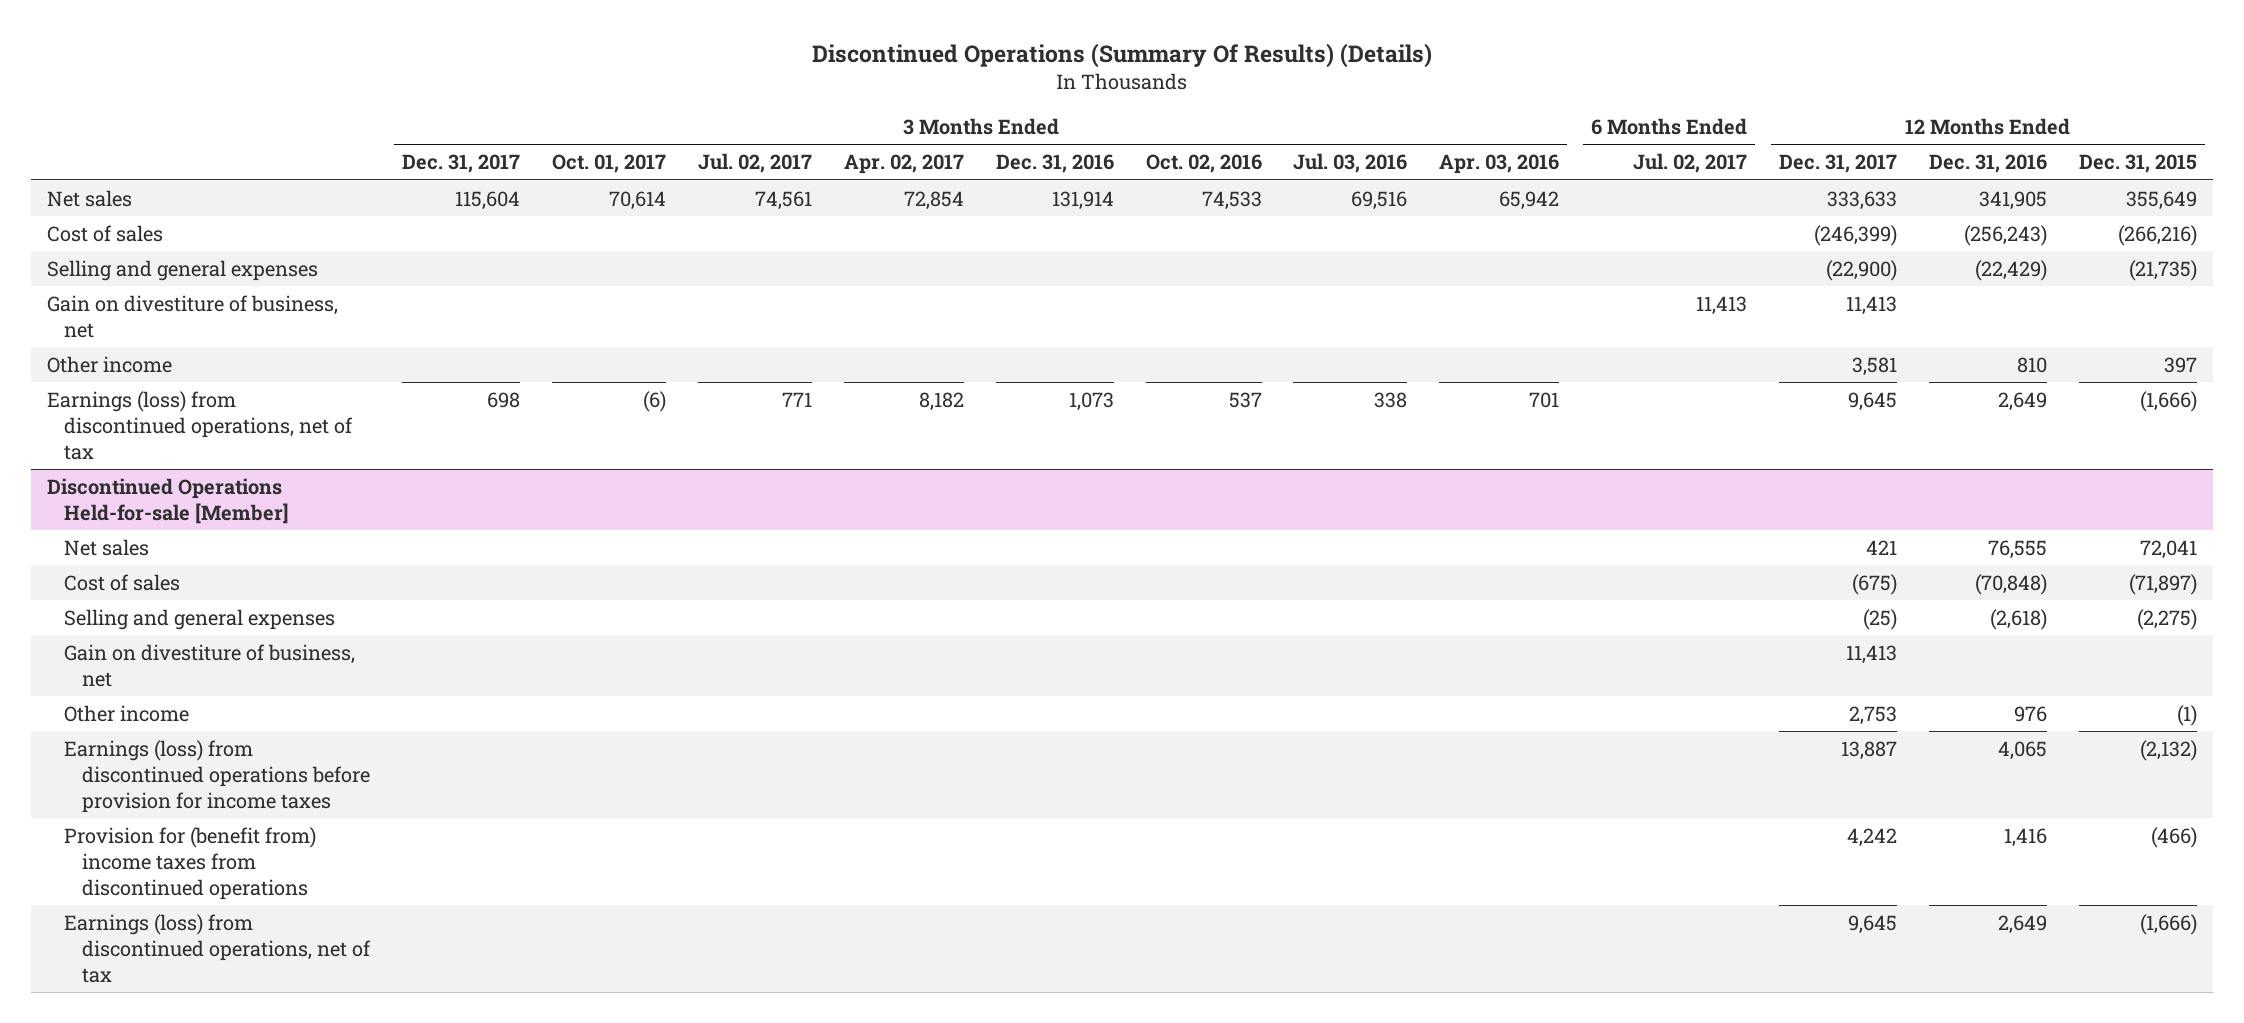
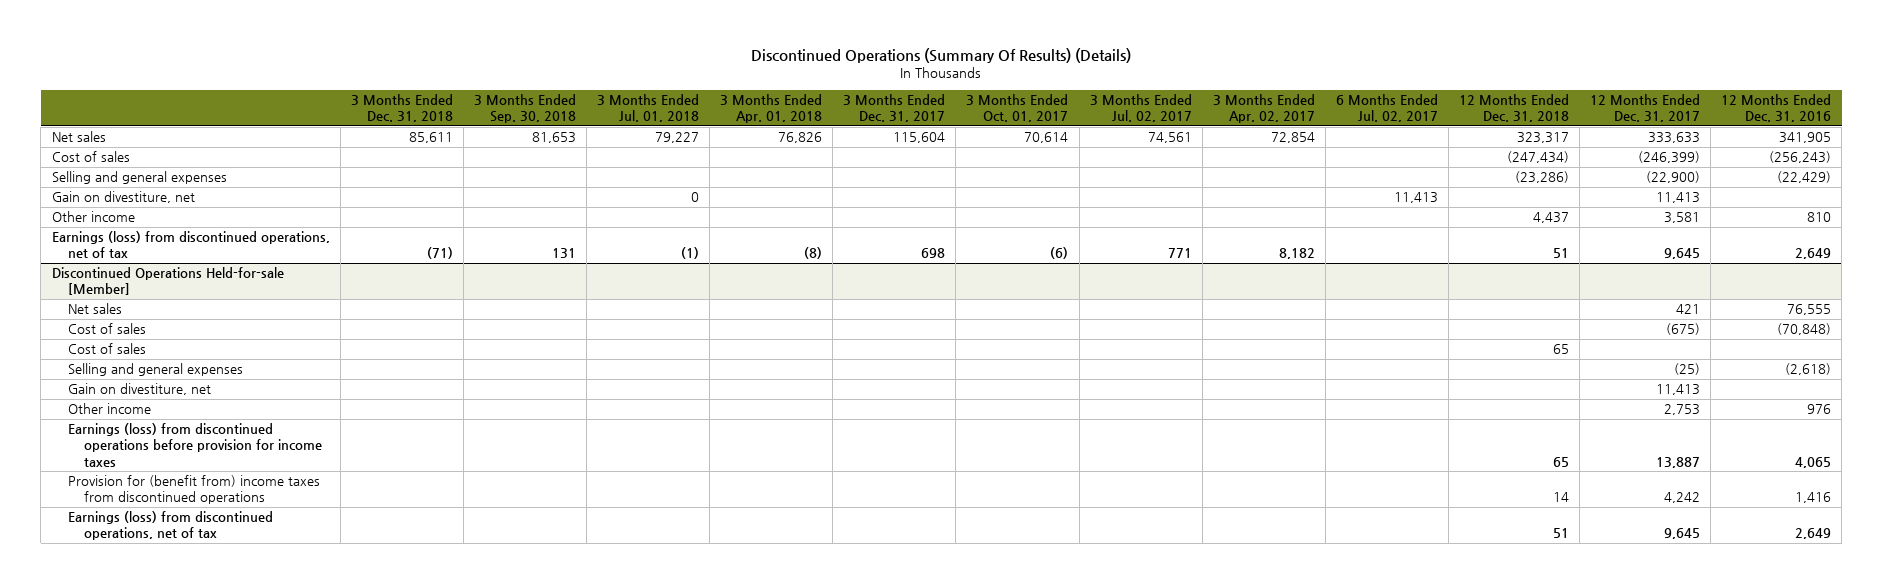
[995,154,1114,174] Dec. 31, 2016 -> none
[1145,154,1262,174] Oct. 02, 2016 -> none
[1293,153,1408,174] Jul. 03, 2016 -> none
[1439,154,1560,175] Apr. 03, 2016 -> none
[2079,154,2198,174] Dec. 31, 2015 -> none
none -> [350,94,453,123] 3 Months Ended Dec. 31, 2018
none -> [473,94,576,124] 3 Months Ended Sep. 30, 2018
none -> [596,94,699,123] 3 Months Ended Jul. 01, 2018
none -> [720,94,823,124] 3 Months Ended Apr. 01, 2018
none -> [1459,94,1570,123] 12 Months Ended Dec. 31, 2018
[46,294,338,338] Gain on divestiture of business, net -> [51,191,195,204] Gain on divestiture, net
none -> [68,343,147,355] Cost of sales
[64,643,356,687] Gain on divestiture of business, net -> [68,383,212,396] Gain on divestiture, net

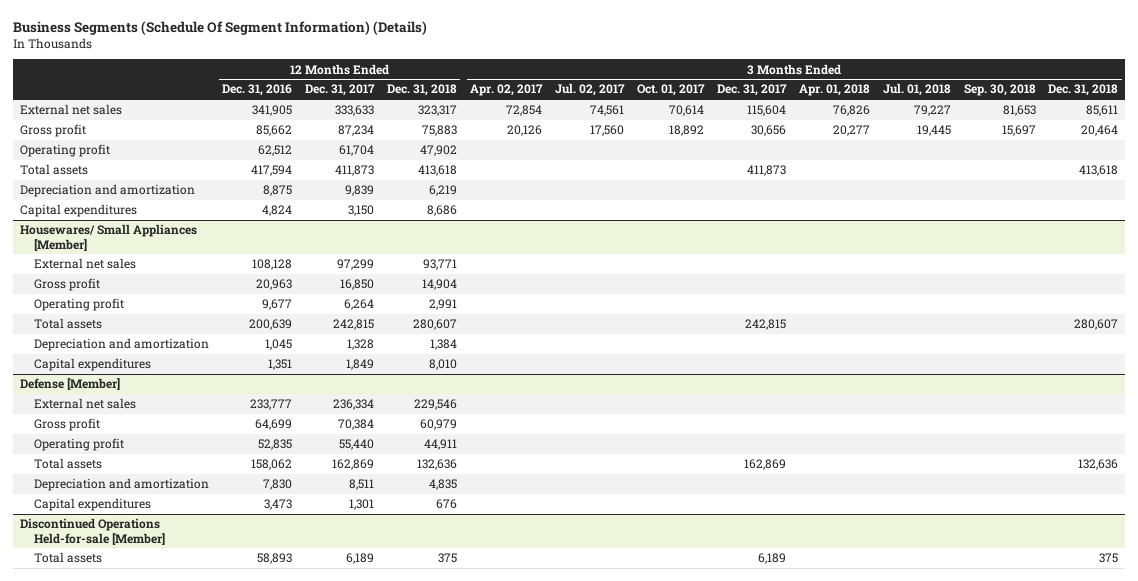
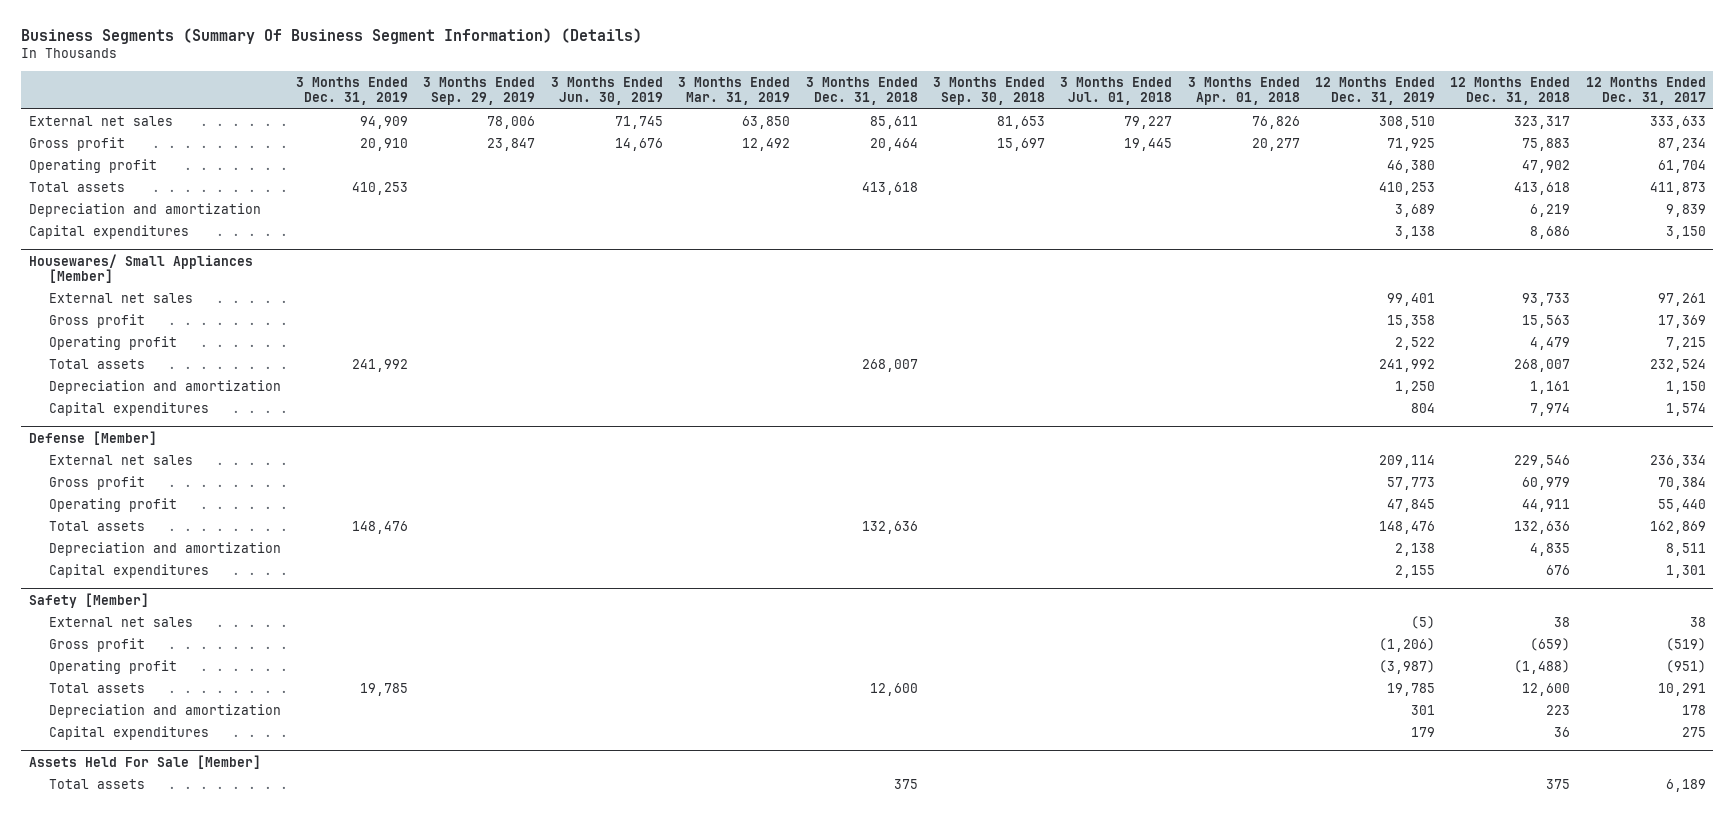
[13,20,428,35] Business Segments (Schedule Of Segment Information) (Details) -> [20,27,642,44] Business Segments (Summary Of Business Segment Information) (Details)
[222,84,293,97] Dec. 31, 2016 -> none
[470,84,544,97] Apr. 02, 2017 -> none
[555,83,626,97] Jul. 02, 2017 -> none
[636,84,705,97] Oct. 01, 2017 -> none
[716,84,787,97] Dec. 31, 2017 -> none
none -> [296,76,409,106] 3 Months Ended Dec. 31, 2019
none -> [423,76,536,106] 3 Months Ended Sep. 29, 2019
none -> [550,76,663,106] 3 Months Ended Jun. 30, 2019
none -> [678,76,791,106] 3 Months Ended Mar. 31, 2019
none -> [1314,76,1435,106] 12 Months Ended Dec. 31, 2019
[337,259,375,271] 97,299 -> [1657,292,1706,306] 97,261
[423,259,458,271] 93,771 -> [1522,292,1571,306] 93,733
[340,279,375,291] 16,850 -> [1657,314,1706,328] 17,369
[422,279,458,291] 14,904 -> [1522,314,1571,328] 15,563
[344,299,375,311] 6,264 -> [1665,336,1706,350] 7,215
[429,299,458,311] 2,991 -> [1530,336,1571,350] 4,479
[333,319,375,331] 242,815 -> [1649,358,1706,372] 232,524
[413,319,458,331] 280,607 -> [1514,358,1571,372] 268,007
[1074,319,1119,331] 280,607 -> [861,358,918,372] 268,007
[347,339,375,351] 1,328 -> [1665,380,1706,394] 1,150
[430,339,458,351] 1,384 -> [1530,380,1571,394] 1,161
[346,359,375,371] 1,849 -> [1665,402,1706,416] 1,574
[429,359,458,371] 8,010 -> [1530,402,1571,416] 7,974
none -> [28,592,149,608] Safety [Member]
none -> [48,616,193,627] External net sales
none -> [48,637,145,652] Gross profit
none -> [48,659,177,674] Operating profit
none -> [48,682,145,693] Total assets
none -> [48,703,281,718] Depreciation and amortization
none -> [48,725,209,740] Capital expenditures
[19,518,166,545] Discontinued Operations Held-for-sale [Member] -> [28,754,261,769] Assets Held For Sale [Member]

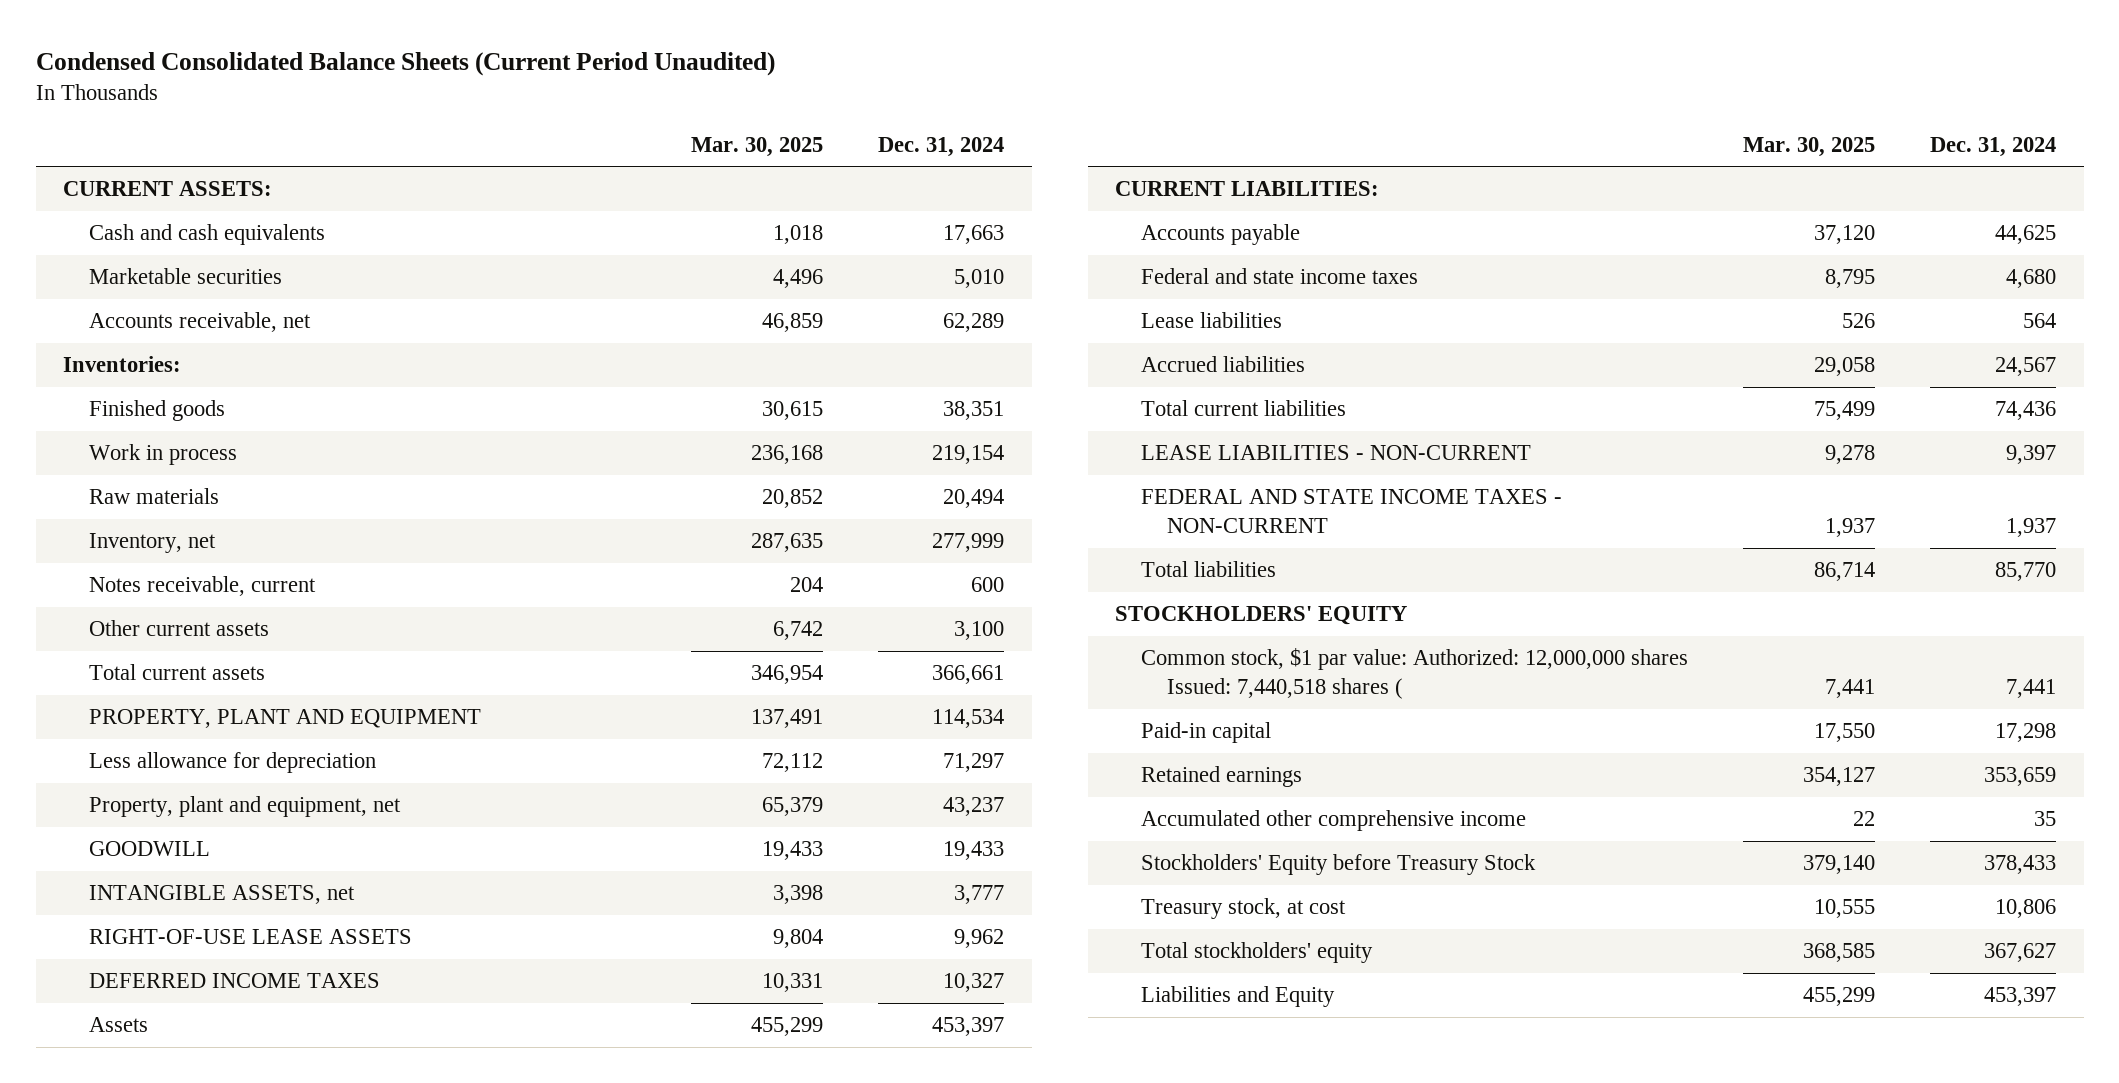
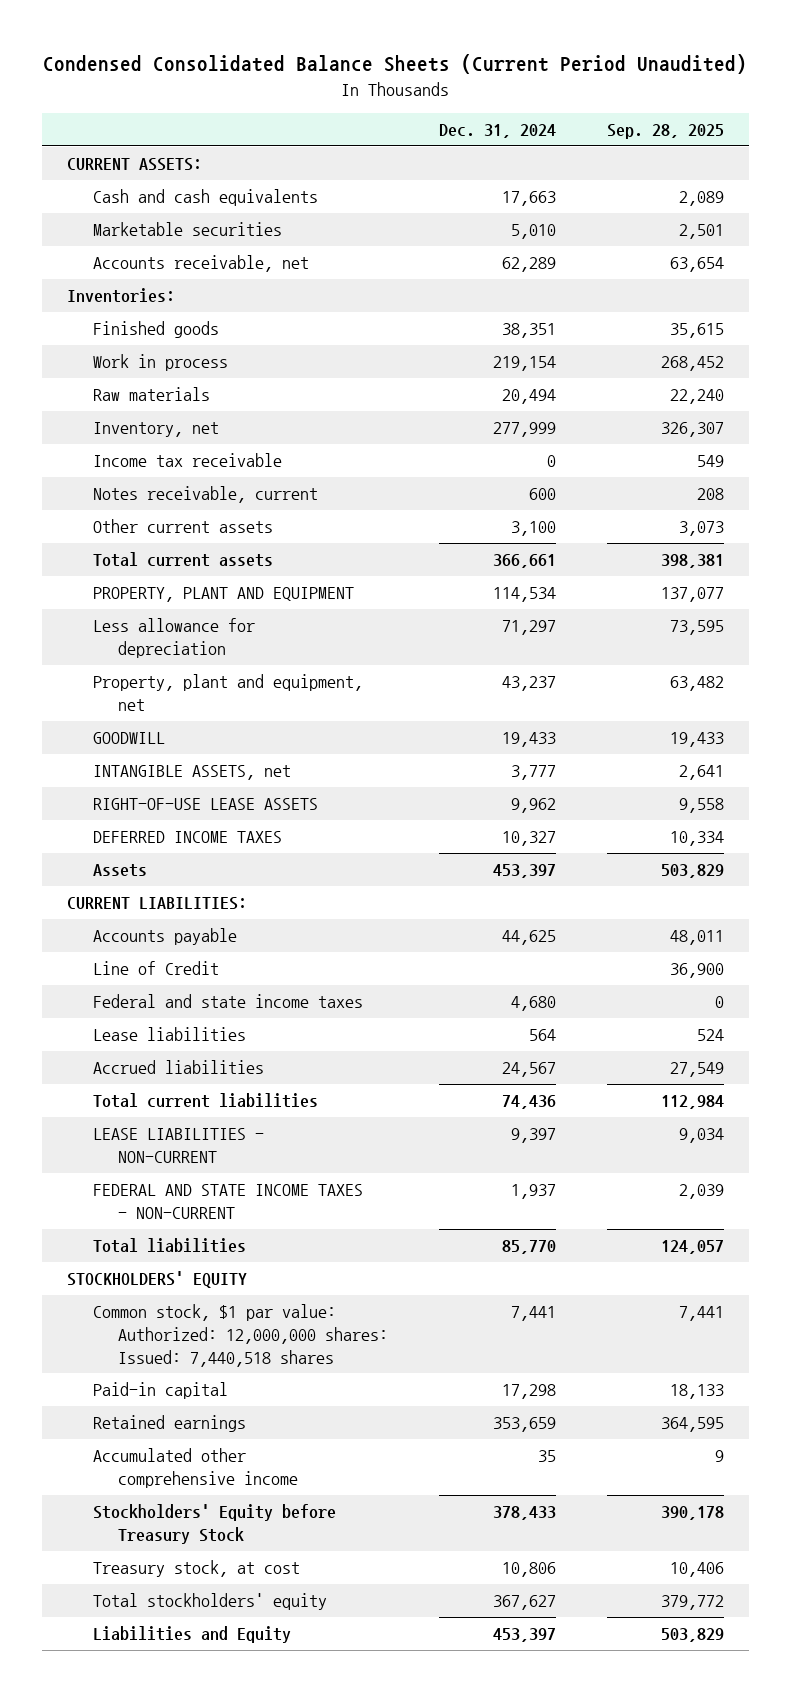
[691,136,824,157] Mar. 30, 2025 -> none
none -> [606,124,724,140] Sep. 28, 2025
none -> [92,453,282,468] Income tax receivable
none -> [92,961,219,976] Line of Credit
[1140,648,1688,700] Common stock, $1 par value: Authorized: 12,000,000 shares Issued: 7,440,518 shares ( -> [92,1304,389,1368] Common stock, $1 par value: Authorized: 12,000,000 shares: Issued: 7,440,518 shares

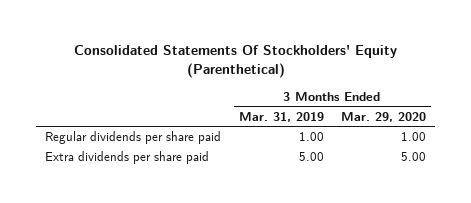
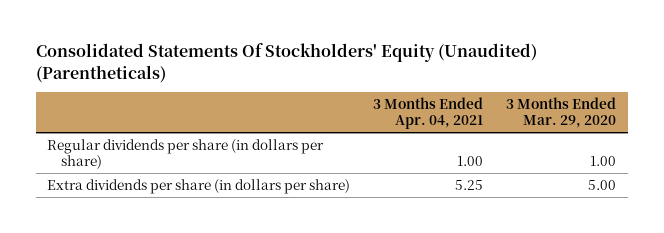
[73,45,397,79] Consolidated Statements Of Stockholders' Equity (Parenthetical) -> [35,43,537,83] Consolidated Statements Of Stockholders' Equity (Unaudited) (Parentheticals)
[238,111,324,122] Mar. 31, 2019 -> none
none -> [373,97,484,130] 3 Months Ended Apr. 04, 2021
[44,131,221,145] Regular dividends per share paid -> [47,139,325,169] Regular dividends per share (in dollars per share)
[44,151,209,165] Extra dividends per share paid -> [47,179,351,195] Extra dividends per share (in dollars per share)

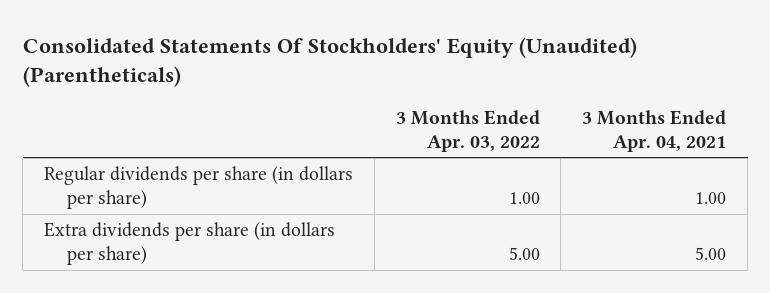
[506,97,617,129] 3 Months Ended Mar. 29, 2020 -> none
none -> [395,109,540,152] 3 Months Ended Apr. 03, 2022
[455,180,484,191] 5.25 -> [695,247,727,261] 5.00

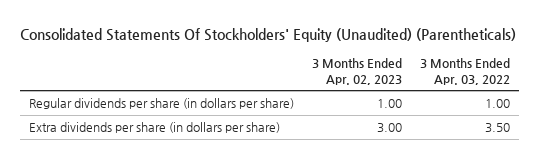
[582,109,727,152] 3 Months Ended Apr. 04, 2021 -> none
none -> [312,58,403,85] 3 Months Ended Apr. 02, 2023
[508,247,540,261] 5.00 -> [485,123,511,134] 3.50

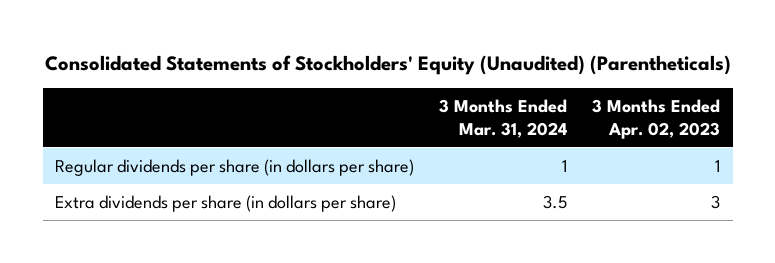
[19,27,516,42] Consolidated Statements Of Stockholders' Equity (Unaudited) (Parentheticals) -> [44,55,731,76] Consolidated Statements of Stockholders' Equity (Unaudited) (Parentheticals)
[420,58,511,85] 3 Months Ended Apr. 03, 2022 -> none
none -> [439,98,568,139] 3 Months Ended Mar. 31, 2024
[377,99,403,109] 1.00 -> [715,159,721,172] 1
[377,123,403,134] 3.00 -> [711,194,721,209] 3

